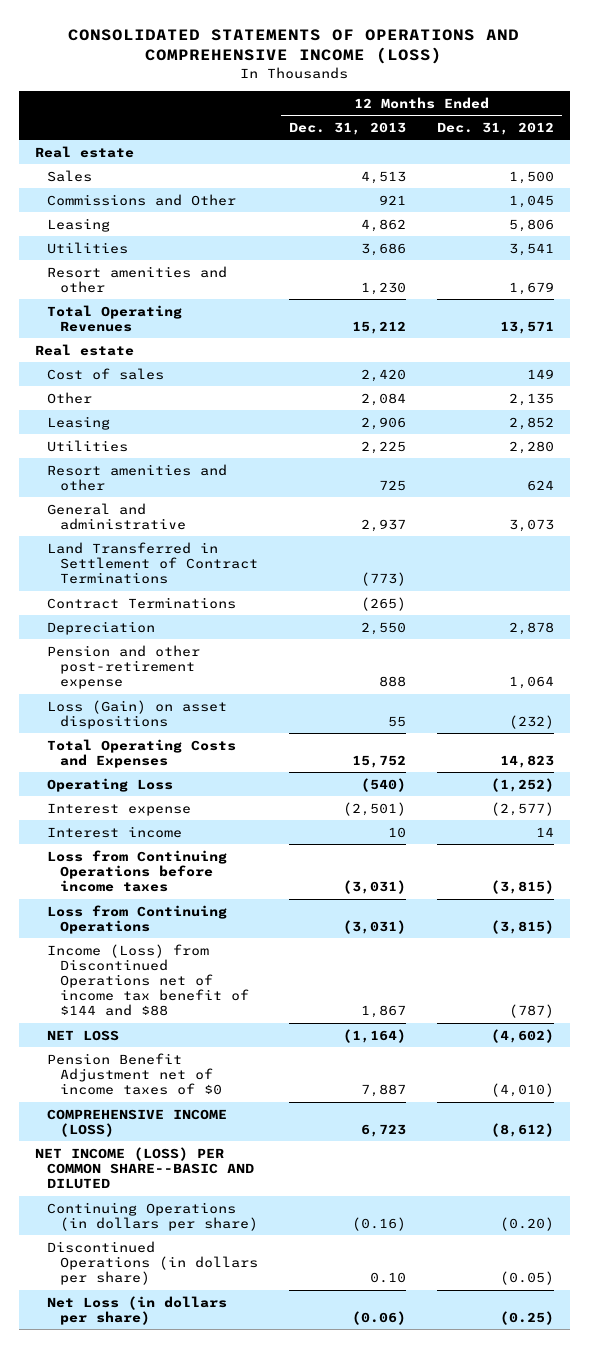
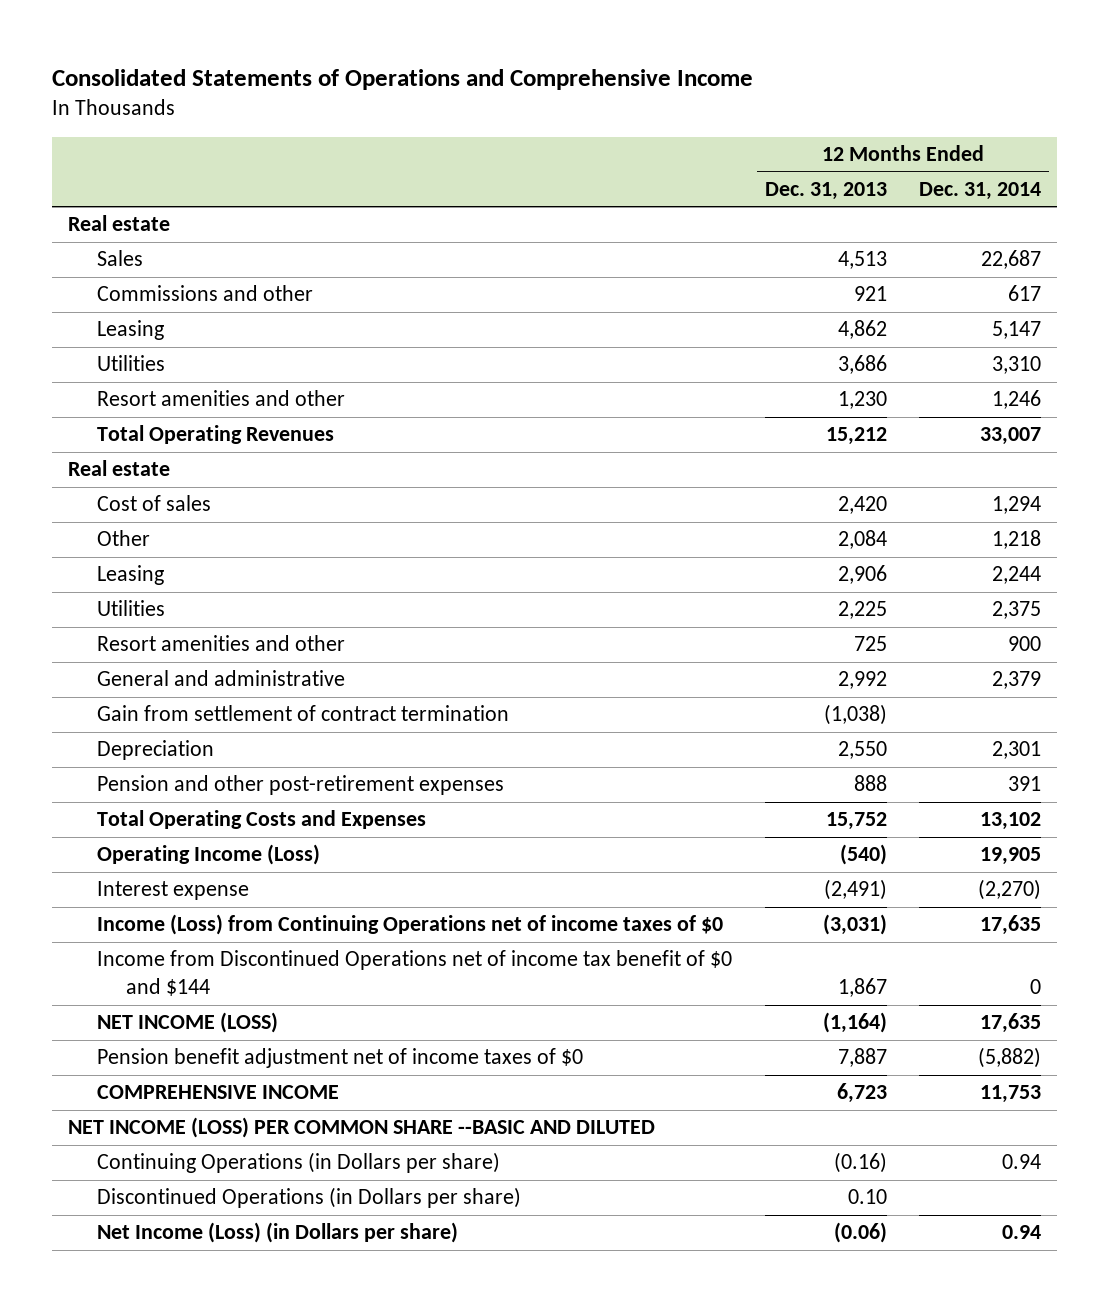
[68,28,520,64] CONSOLIDATED STATEMENTS OF OPERATIONS AND COMPREHENSIVE INCOME (LOSS) -> [52,68,754,90] Consolidated Statements of Operations and Comprehensive Income
[437,121,555,135] Dec. 31, 2012 -> none
none -> [919,181,1042,200] Dec. 31, 2014
[47,193,237,206] Commissions and Other -> [97,285,314,302] Commissions and other
[47,541,259,585] Land Transferred in Settlement of Contract Terminations -> none
[361,518,407,532] 2,937 -> [837,671,887,690] 2,992
[47,596,237,609] Contract Terminations -> [97,705,510,722] Gain from settlement of contract termination
[361,596,407,611] (265) -> [823,704,887,726] (1,038)
[47,699,228,729] Loss (Gain) on asset dispositions -> none
[47,644,201,690] Pension and other post-retirement expense -> [97,775,505,796] Pension and other post-retirement expenses
[47,825,183,838] Interest income -> none
[47,849,228,893] Loss from Continuing Operations before income taxes -> none
[47,777,174,792] Operating Loss -> [97,844,321,866] Operating Income (Loss)
[343,801,407,816] (2,501) -> [823,879,887,901] (2,491)
[47,904,228,934] Loss from Continuing Operations -> [97,914,724,936] Income (Loss) from Continuing Operations net of income taxes of $0
[47,943,250,1017] Income (Loss) from Discontinued Operations net of income tax benefit of $144 and $88 -> [97,950,733,997] Income from Discontinued Operations net of income tax benefit of $0 and $144
[47,1029,120,1041] NET LOSS -> [97,1012,279,1034] NET INCOME (LOSS)
[47,1052,223,1096] Pension Benefit Adjustment net of income taxes of $0 -> [97,1048,584,1069] Pension benefit adjustment net of income taxes of $0
[47,1108,228,1137] COMPREHENSIVE INCOME (LOSS) -> [97,1085,340,1100] COMPREHENSIVE INCOME
[34,1146,255,1190] NET INCOME (LOSS) PER COMMON SHARE--BASIC AND DILUTED -> [68,1117,656,1139] NET INCOME (LOSS) PER COMMON SHARE --BASIC AND DILUTED
[47,1201,259,1231] Continuing Operations (in dollars per share) -> [97,1152,501,1174] Continuing Operations (in Dollars per share)
[47,1240,259,1286] Discontinued Operations (in dollars per share) -> [97,1187,522,1209] Discontinued Operations (in Dollars per share)
[47,1295,228,1325] Net Loss (in dollars per share) -> [97,1222,459,1244] Net Income (Loss) (in Dollars per share)

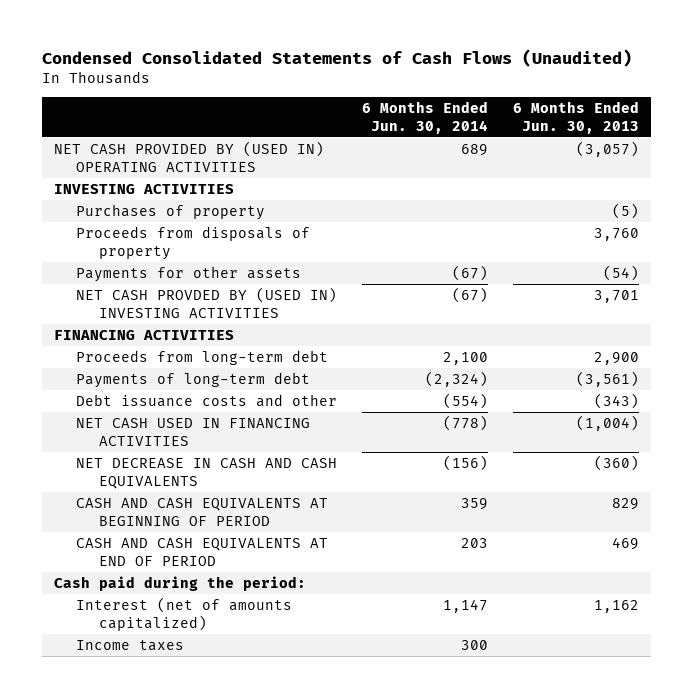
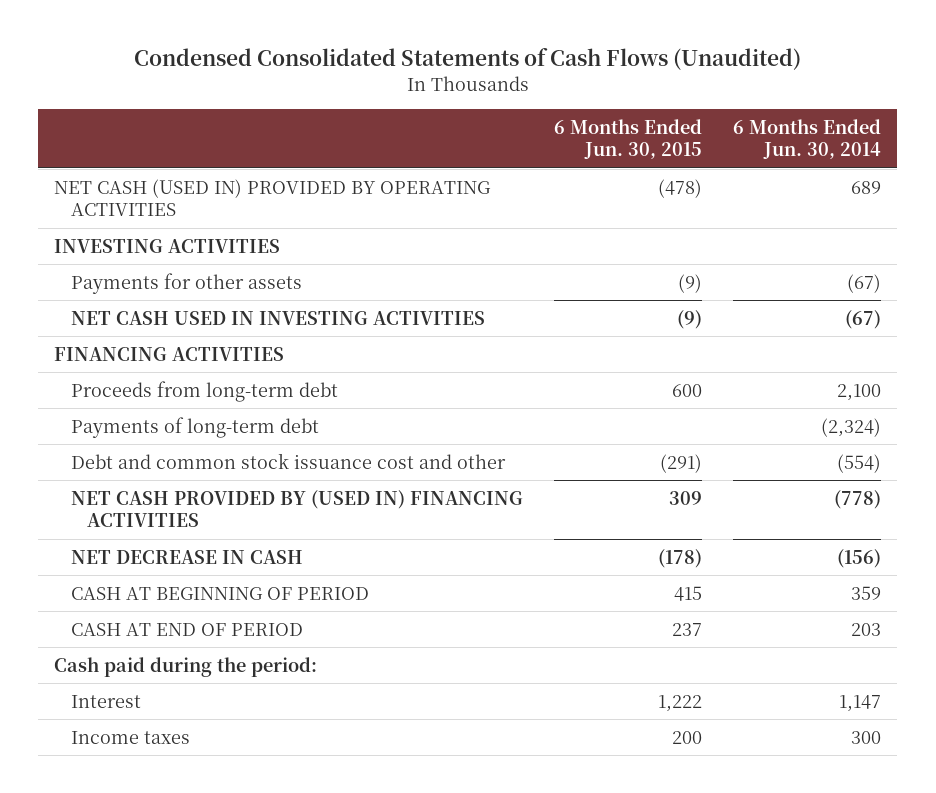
[512,100,639,134] 6 Months Ended Jun. 30, 2013 -> none
none -> [553,118,702,160] 6 Months Ended Jun. 30, 2015
[53,140,324,172] NET CASH PROVIDED BY (USED IN) OPERATING ACTIVITIES -> [54,178,492,217] NET CASH (USED IN) PROVIDED BY OPERATING ACTIVITIES
[76,203,266,220] Purchases of property -> none
[76,225,311,260] Proceeds from disposals of property -> none
[76,286,338,318] NET CASH PROVDED BY (USED IN) INVESTING ACTIVITIES -> [70,310,485,325] NET CASH USED IN INVESTING ACTIVITIES
[76,393,338,407] Debt issuance costs and other -> [70,452,506,469] Debt and common stock issuance cost and other
[76,417,311,446] NET CASH USED IN FINANCING ACTIVITIES -> [70,489,523,528] NET CASH PROVIDED BY (USED IN) FINANCING ACTIVITIES
[76,457,338,489] NET DECREASE IN CASH AND CASH EQUIVALENTS -> [70,549,303,564] NET DECREASE IN CASH
[76,497,329,526] CASH AND CASH EQUIVALENTS AT BEGINNING OF PERIOD -> [70,586,369,600] CASH AT BEGINNING OF PERIOD
[76,537,329,566] CASH AND CASH EQUIVALENTS AT END OF PERIOD -> [70,622,303,636] CASH AT END OF PERIOD
[76,596,293,631] Interest (net of amounts capitalized) -> [70,694,141,708] Interest

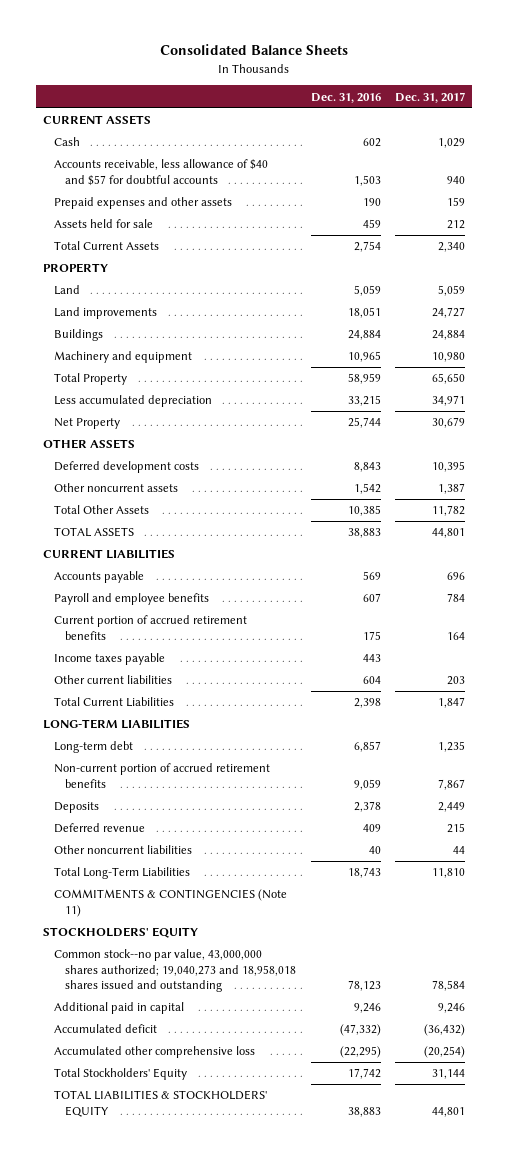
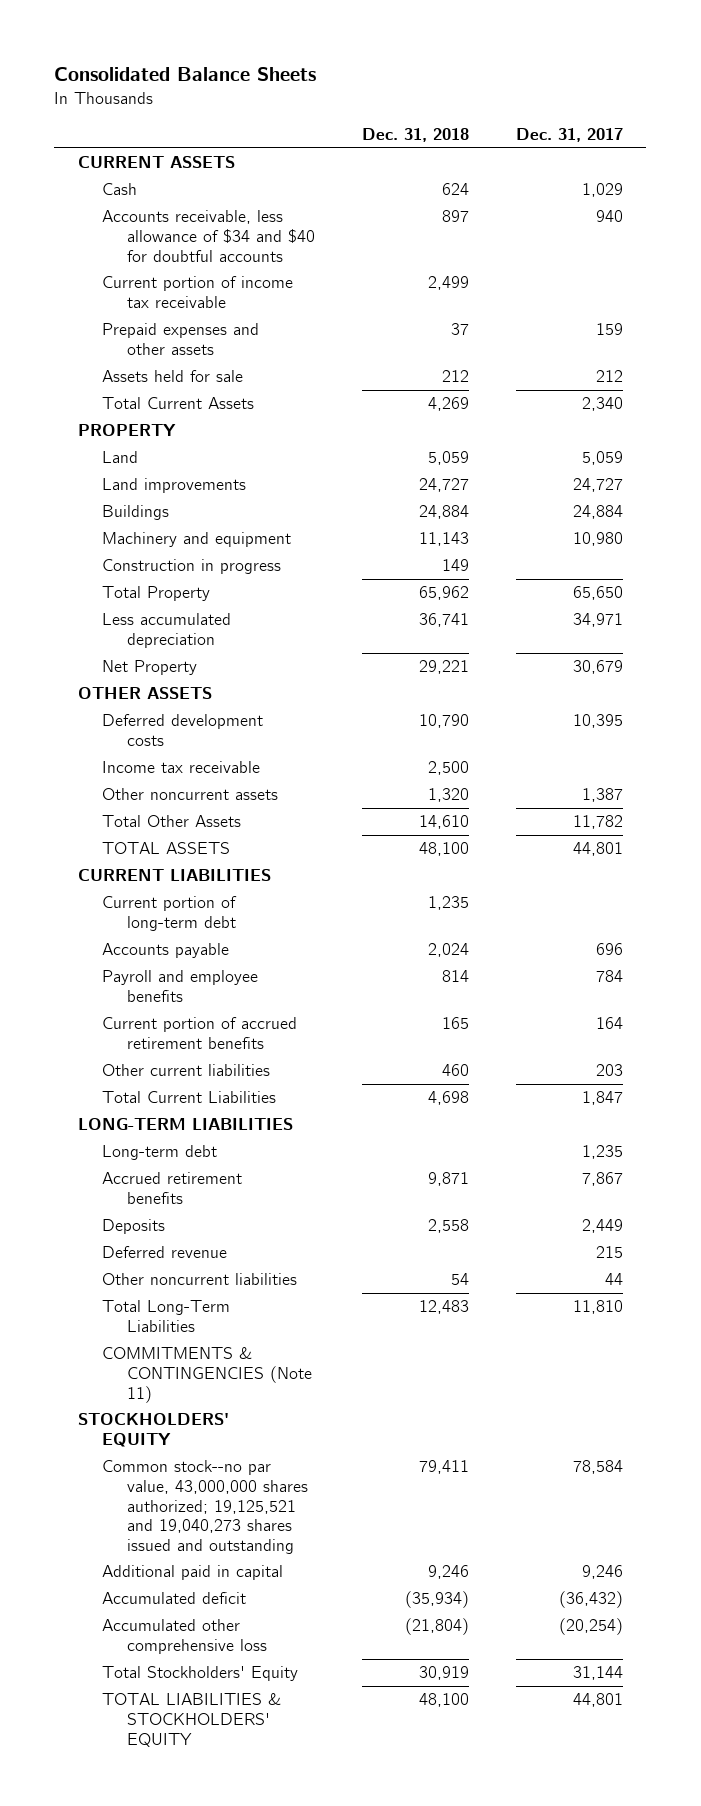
[310,92,381,103] Dec. 31, 2016 -> none
none -> [361,128,469,143] Dec. 31, 2018
[54,159,269,186] Accounts receivable, less allowance of $40 and $57 for doubtful accounts -> [102,210,315,262] Accounts receivable, less allowance of $34 and $40 for doubtful accounts
none -> [102,276,294,308] Current portion of income tax receivable
none -> [102,559,282,575] Construction in progress
none -> [102,761,261,774] Income tax receivable
none -> [102,896,238,931] Current portion of long-term debt
[54,653,166,666] Income taxes payable -> none
[54,763,271,788] Non-current portion of accrued retirement benefits -> [102,1172,243,1204] Accrued retirement benefits
[54,949,297,993] Common stock--no par value, 43,000,000 shares authorized; 19,040,273 and 18,958,018 shares issued and outstanding -> [102,1460,308,1554] Common stock--no par value, 43,000,000 shares authorized; 19,125,521 and 19,040,273 shares issued and outstanding

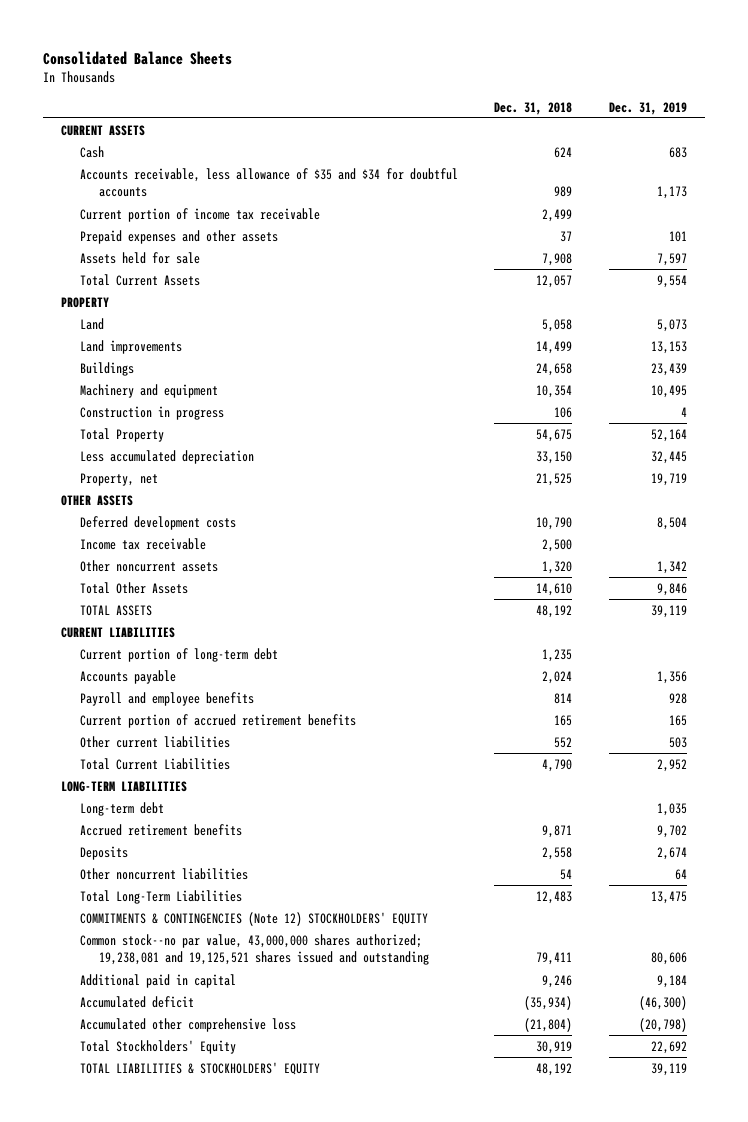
[515,128,623,143] Dec. 31, 2017 -> none
none -> [608,101,687,115] Dec. 31, 2019
[102,210,315,262] Accounts receivable, less allowance of $34 and $40 for doubtful accounts -> [80,167,459,198] Accounts receivable, less allowance of $35 and $34 for doubtful accounts
[441,210,469,223] 897 -> [554,186,573,198] 989
[441,370,469,383] 212 -> [542,252,573,266] 7,908
[427,397,469,412] 4,269 -> [536,274,573,288] 12,057
[427,451,469,466] 5,059 -> [542,318,573,332] 5,058
[418,478,469,493] 24,727 -> [536,340,573,354] 14,499
[418,505,469,520] 24,884 -> [536,362,573,376] 24,658
[418,532,469,547] 11,143 -> [536,384,573,398] 10,354
[441,559,469,572] 149 -> [554,406,573,418] 106
[418,586,469,601] 65,962 -> [536,428,573,442] 54,675
[418,613,469,628] 36,741 -> [536,450,573,464] 33,150
[102,660,198,676] Net Property -> [80,472,159,486] Property, net
[418,660,469,675] 29,221 -> [536,472,573,486] 21,525
[418,842,469,857] 48,100 -> [536,604,573,618] 48,192
[441,1064,469,1077] 460 -> [554,736,573,748] 552
[427,1091,469,1106] 4,698 -> [542,758,573,772] 4,790
[102,1246,228,1259] Deferred revenue -> none
[77,1413,229,1447] STOCKHOLDERS' EQUITY -> none
[102,1347,312,1403] COMMITMENTS & CONTINGENCIES (Note 11) -> [80,911,429,926] COMMITMENTS & CONTINGENCIES (Note 12) STOCKHOLDERS' EQUITY
[102,1460,308,1554] Common stock--no par value, 43,000,000 shares authorized; 19,125,521 and 19,040,273 shares issued and outstanding -> [80,933,429,966] Common stock--no par value, 43,000,000 shares authorized; 19,238,081 and 19,125,521 shares issued and outstanding
[418,1693,469,1708] 48,100 -> [536,1062,573,1076] 48,192

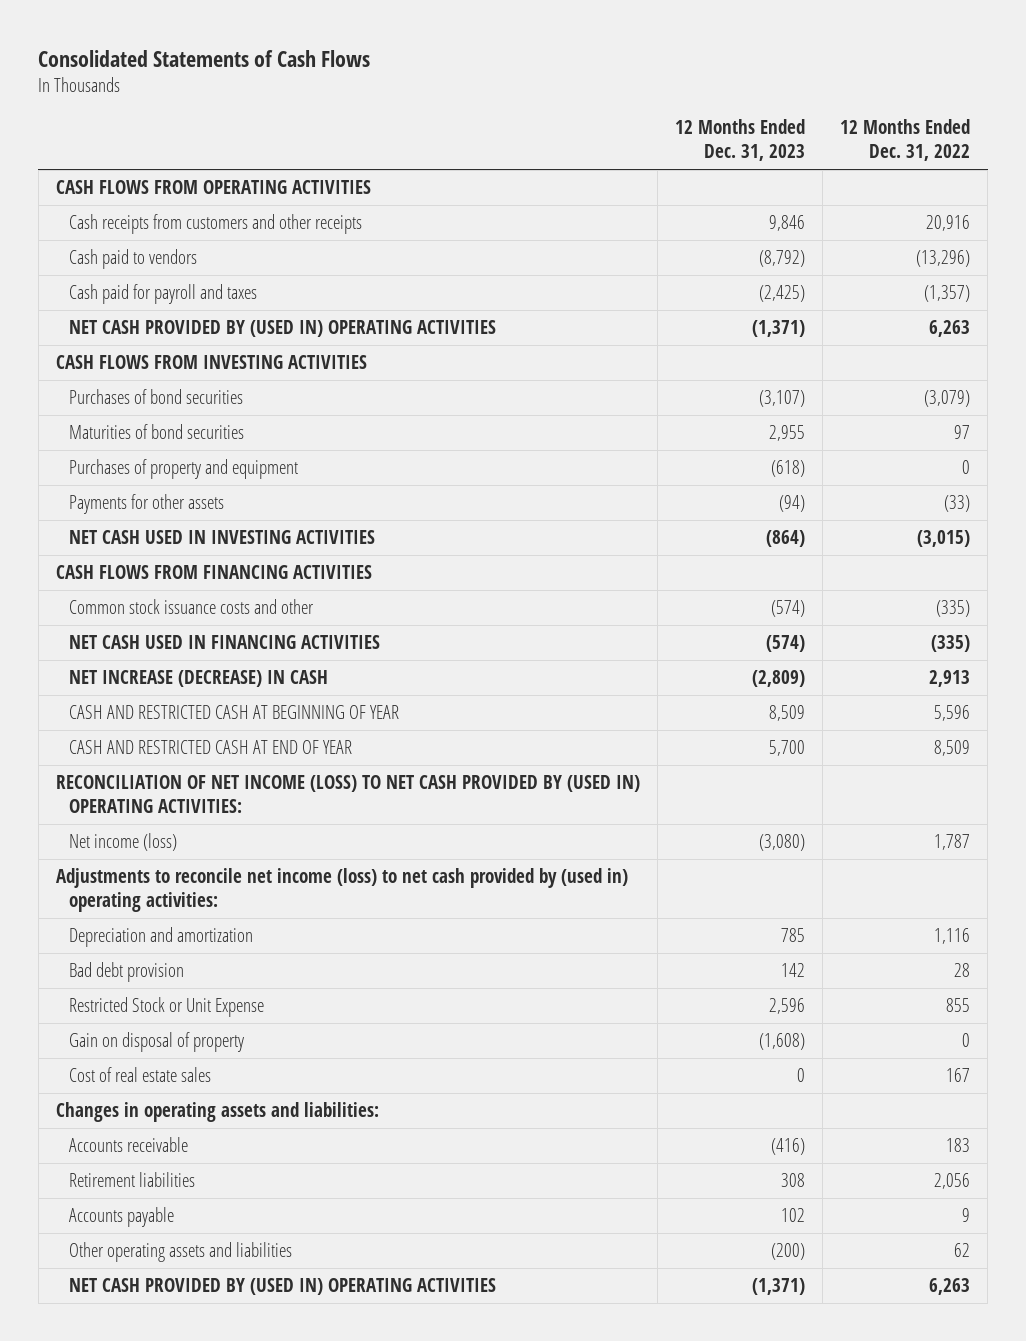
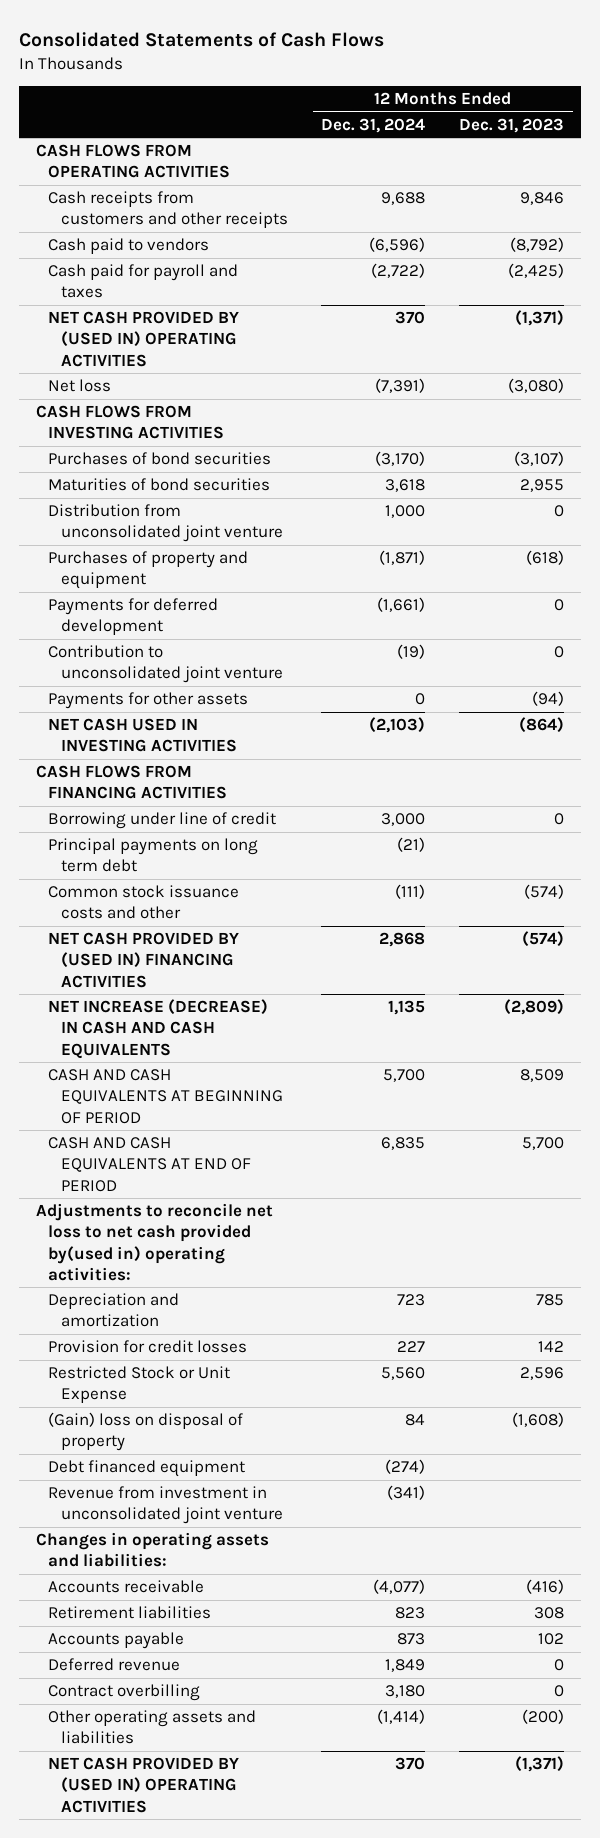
[840,119,971,162] 12 Months Ended Dec. 31, 2022 -> none
none -> [321,117,426,133] Dec. 31, 2024
none -> [48,379,112,393] Net loss
none -> [48,504,283,543] Distribution from unconsolidated joint venture
none -> [48,598,219,636] Payments for deferred development
none -> [48,645,283,684] Contribution to unconsolidated joint venture
none -> [48,812,277,830] Borrowing under line of credit
none -> [48,838,259,873] Principal payments on long term debt
[55,775,640,813] RECONCILIATION OF NET INCOME (LOSS) TO NET CASH PROVIDED BY (USED IN) OPERATING ACTIVITIES: -> none
[68,833,177,852] Net income (loss) -> none
[68,635,380,650] NET CASH USED IN FINANCING ACTIVITIES -> [48,932,240,988] NET CASH PROVIDED BY (USED IN) FINANCING ACTIVITIES
[68,670,328,688] NET INCREASE (DECREASE) IN CASH -> [48,999,269,1059] NET INCREASE (DECREASE) IN CASH AND CASH EQUIVALENTS
[68,705,399,720] CASH AND RESTRICTED CASH AT BEGINNING OF YEAR -> [48,1069,283,1124] CASH AND CASH EQUIVALENTS AT BEGINNING OF PERIOD
[68,740,352,755] CASH AND RESTRICTED CASH AT END OF YEAR -> [48,1137,251,1192] CASH AND CASH EQUIVALENTS AT END OF PERIOD
[55,868,628,912] Adjustments to reconcile net income (loss) to net cash provided by (used in) operating activities: -> [36,1203,274,1281] Adjustments to reconcile net loss to net cash provided by(used in) operating activities:
[68,962,184,983] Bad debt provision -> [48,1340,248,1354] Provision for credit losses
[68,1067,211,1083] Cost of real estate sales -> none
[68,1032,244,1053] Gain on disposal of property -> [48,1412,244,1452] (Gain) loss on disposal of property
none -> [48,1460,246,1478] Debt financed equipment
none -> [48,1486,283,1525] Revenue from investment in unconsolidated joint venture
none -> [48,1658,181,1672] Deferred revenue
none -> [48,1684,201,1702] Contract overbilling

